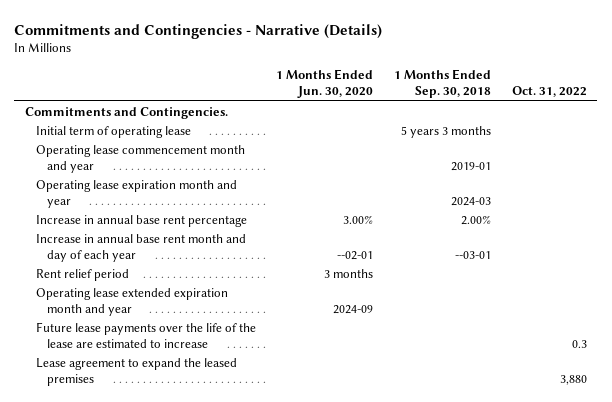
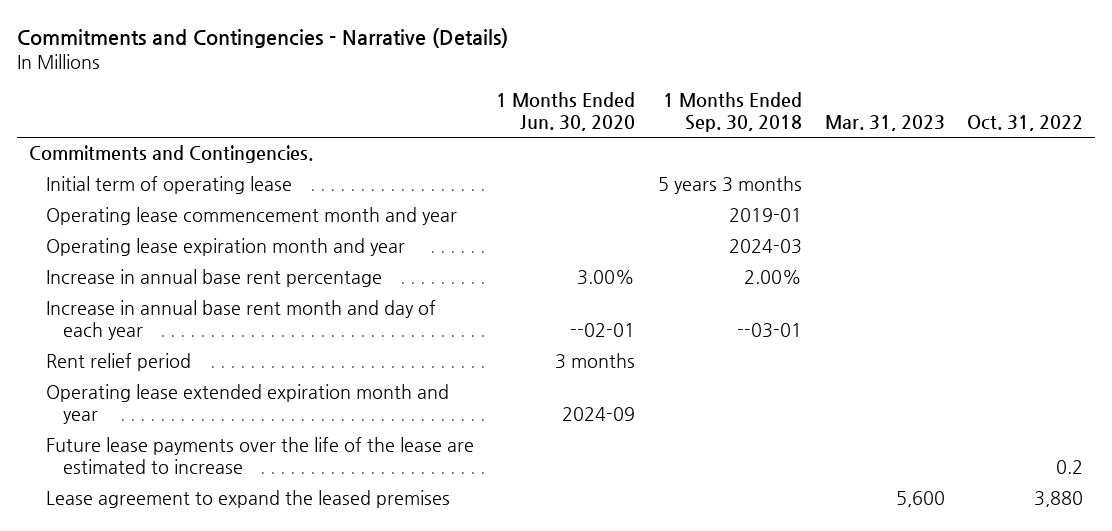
none -> [824,115,945,132] Mar. 31, 2023
[571,339,587,348] 0.3 -> [1056,460,1084,475] 0.2

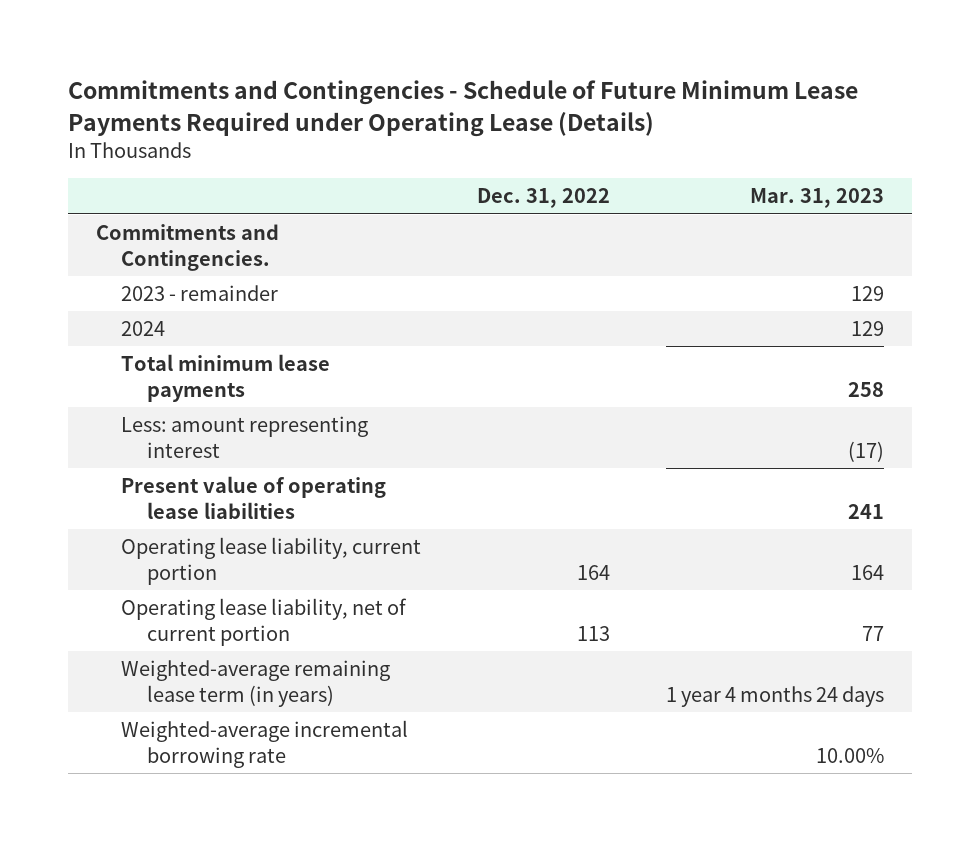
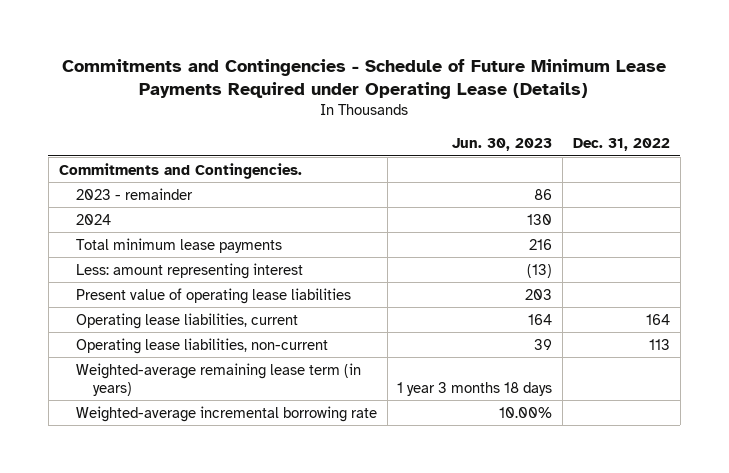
[750,188,885,209] Mar. 31, 2023 -> none
none -> [452,138,553,152] Jun. 30, 2023
[121,537,422,585] Operating lease liability, current portion -> [75,312,298,329] Operating lease liabilities, current
[121,598,408,646] Operating lease liability, net of current portion -> [75,337,328,354] Operating lease liabilities, non-current

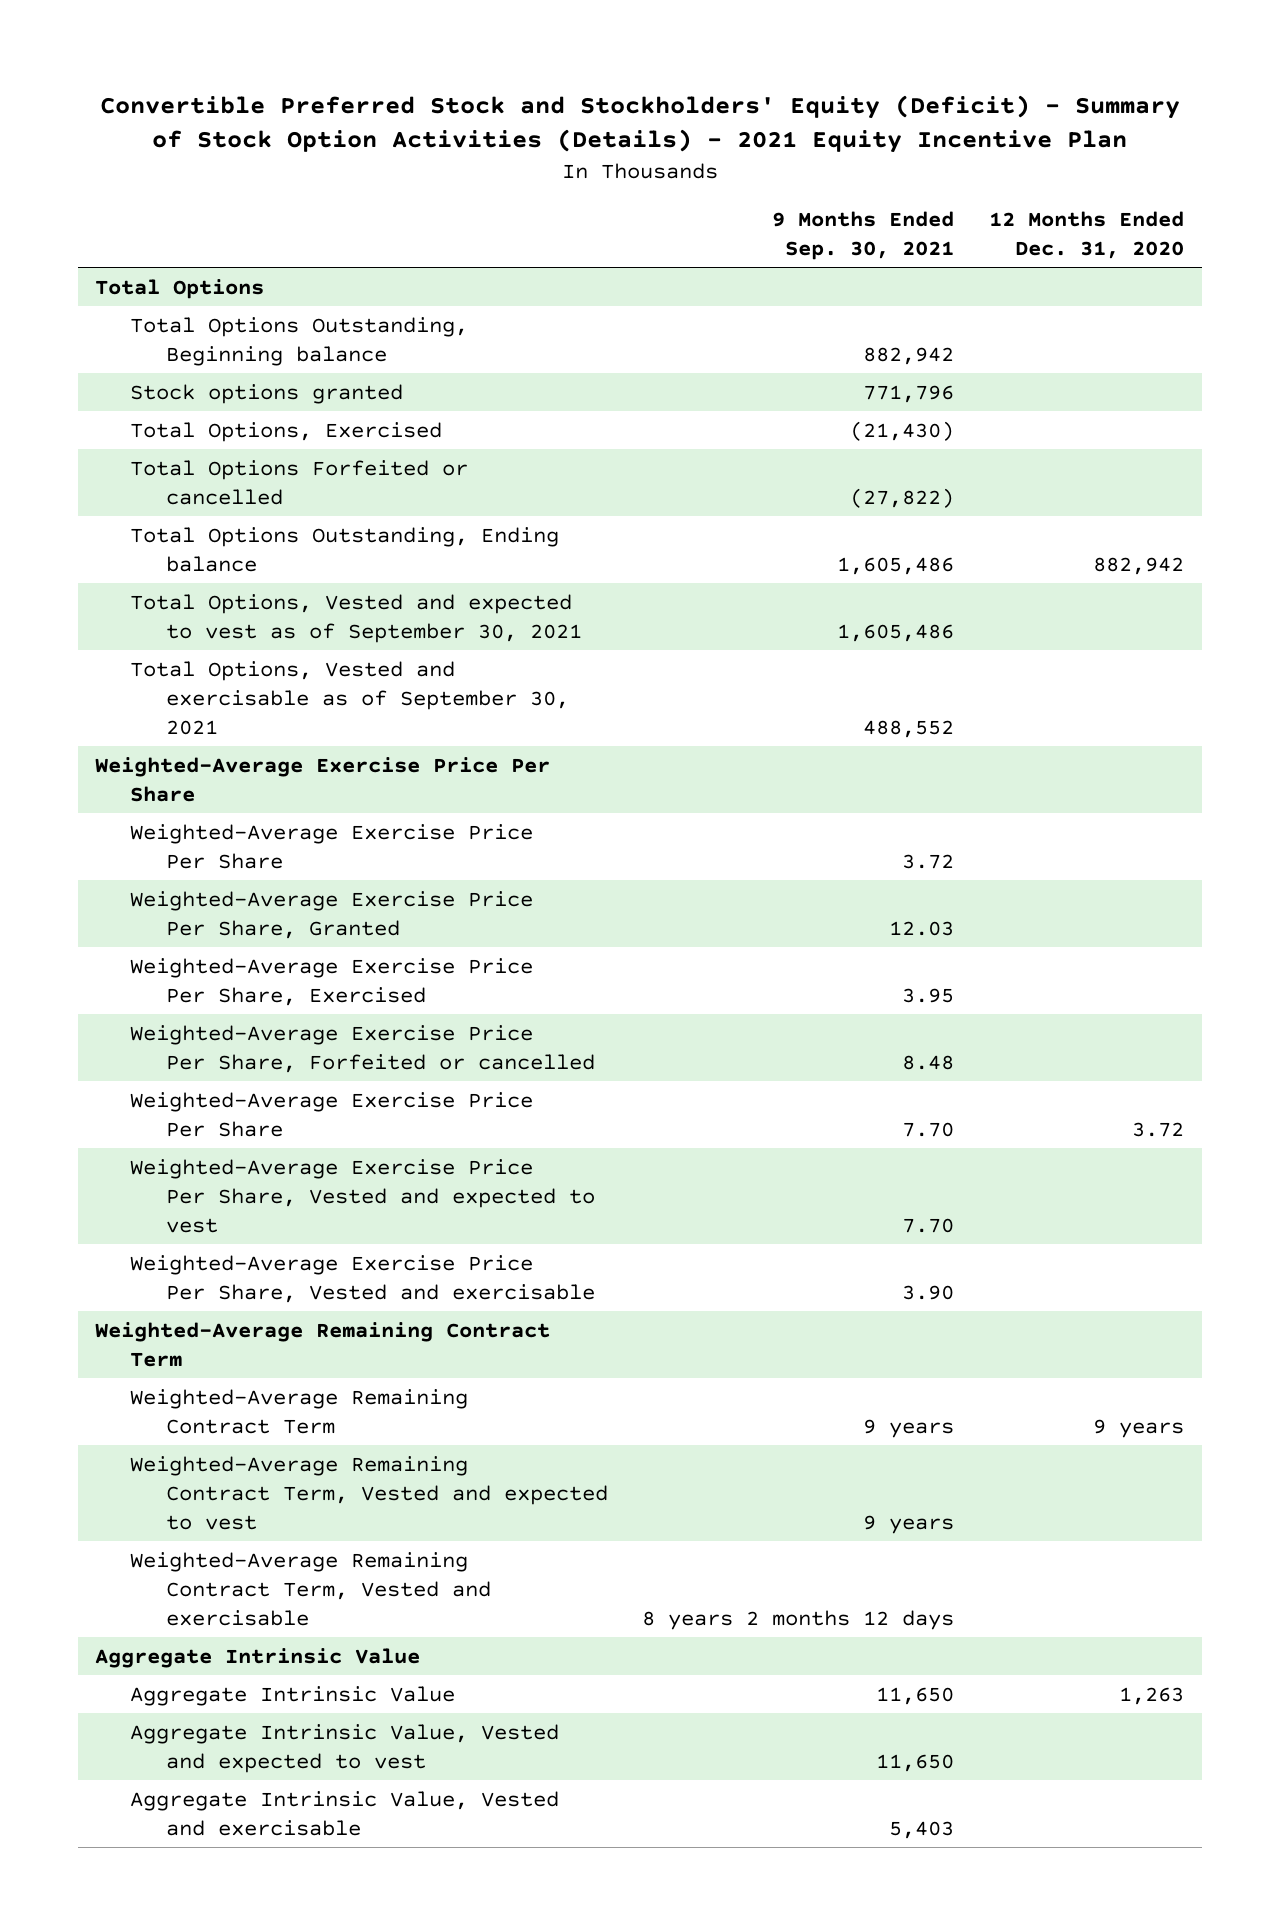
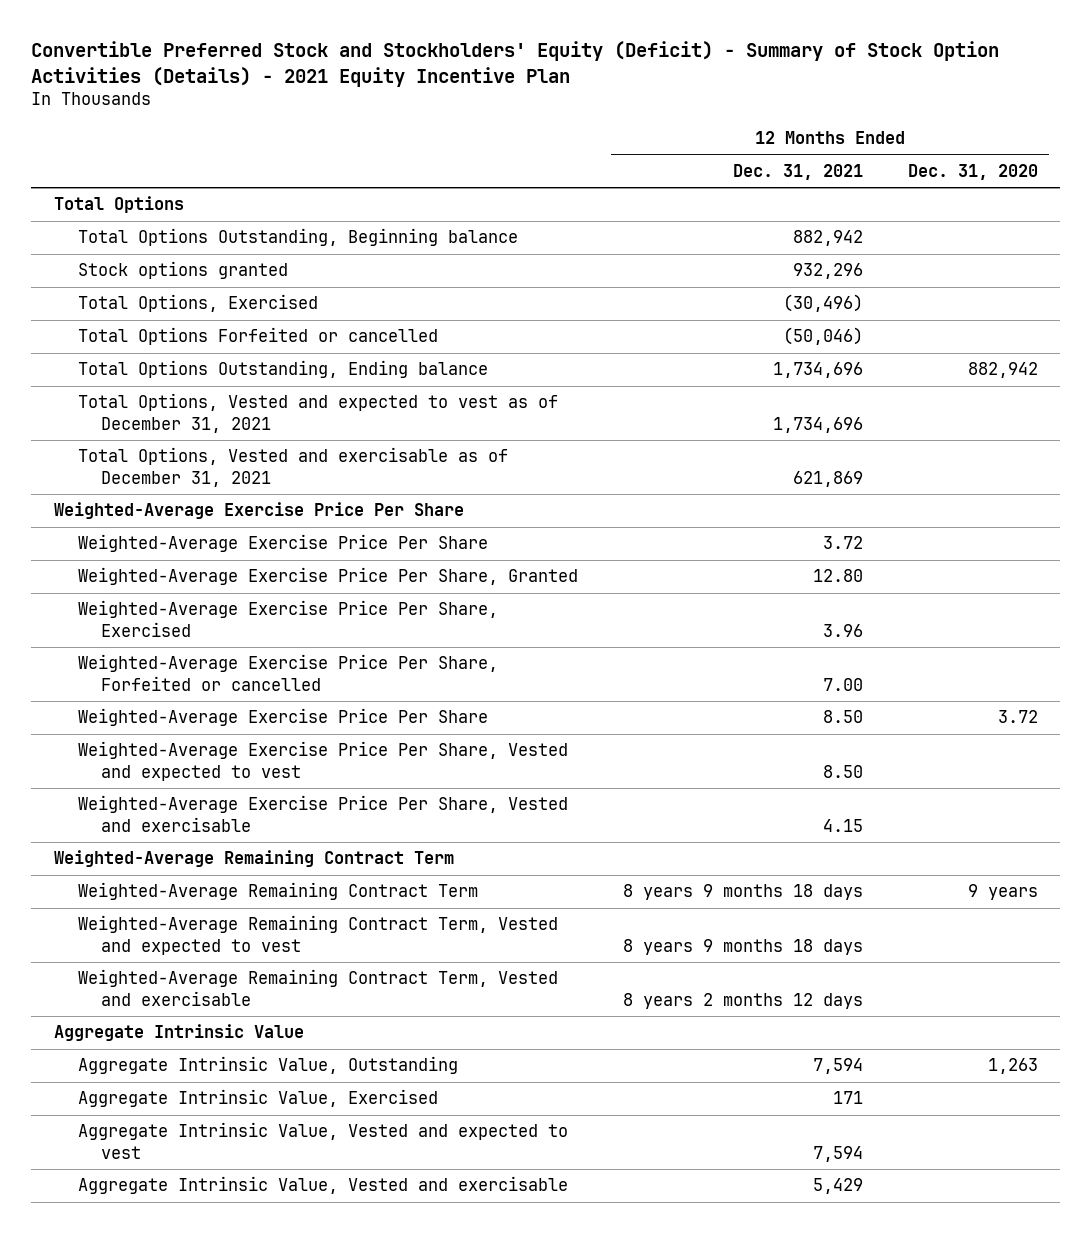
[772,210,955,260] 9 Months Ended Sep. 30, 2021 -> none
none -> [732,163,863,180] Dec. 31, 2021
[130,593,582,643] Total Options, Vested and expected to vest as of September 30, 2021 -> [77,393,558,433] Total Options, Vested and expected to vest as of December 31, 2021
[130,660,569,735] Total Options, Vested and exercisable as of September 30, 2021 -> [77,447,508,487] Total Options, Vested and exercisable as of December 31, 2021
[130,1685,456,1706] Aggregate Intrinsic Value -> [77,1056,458,1075] Aggregate Intrinsic Value, Outstanding
none -> [77,1089,438,1108] Aggregate Intrinsic Value, Exercised

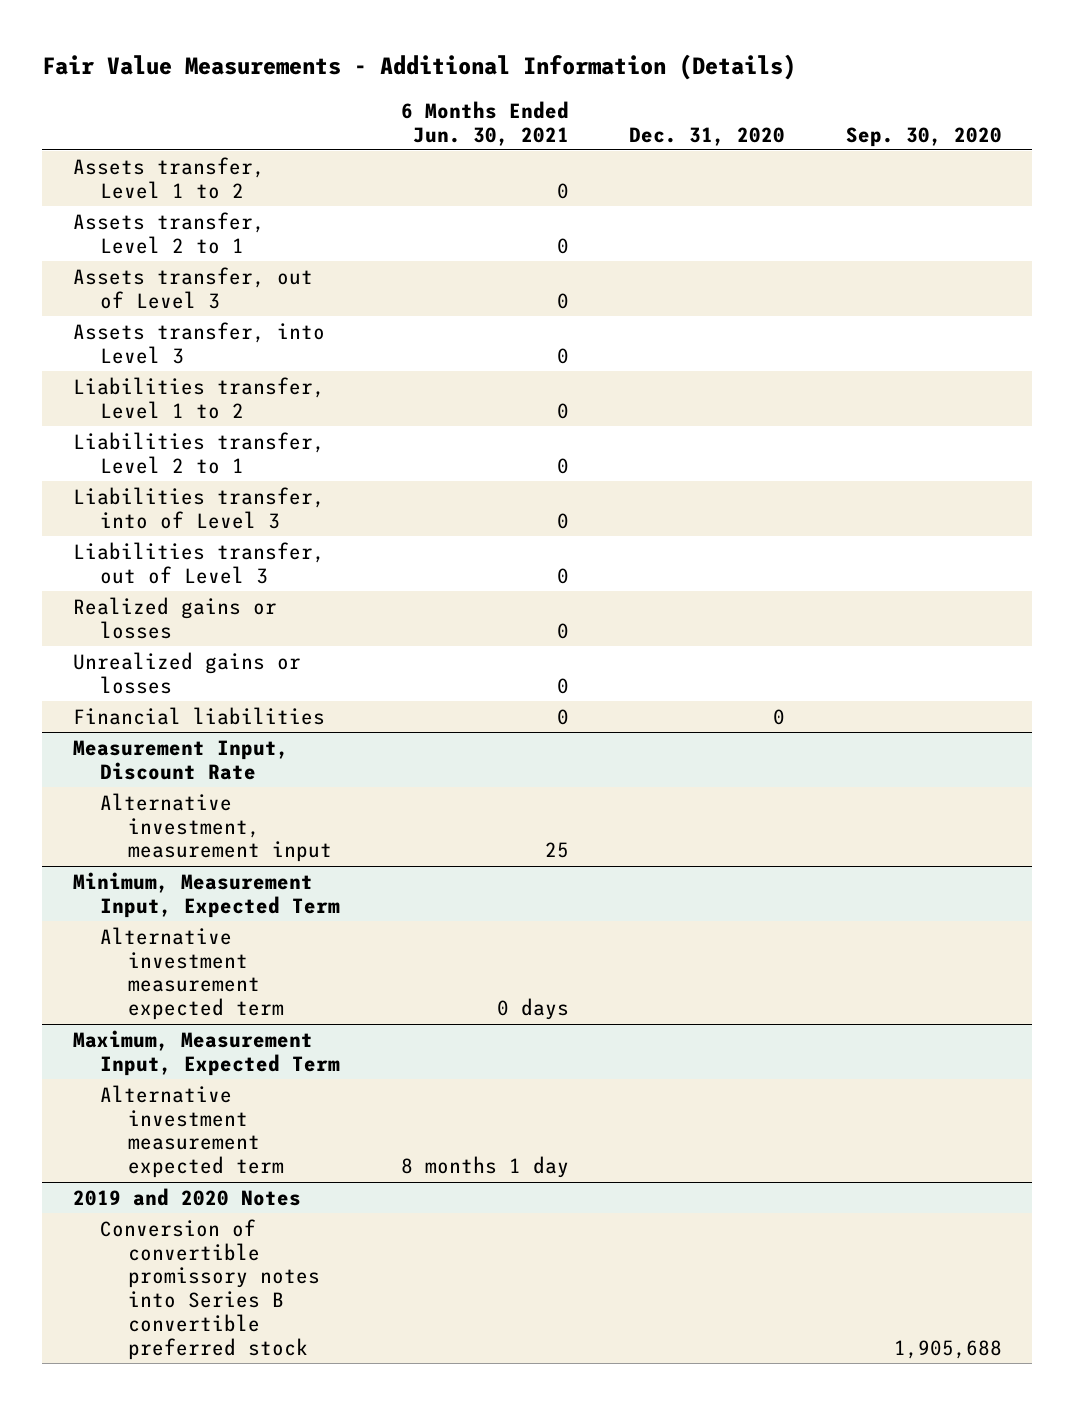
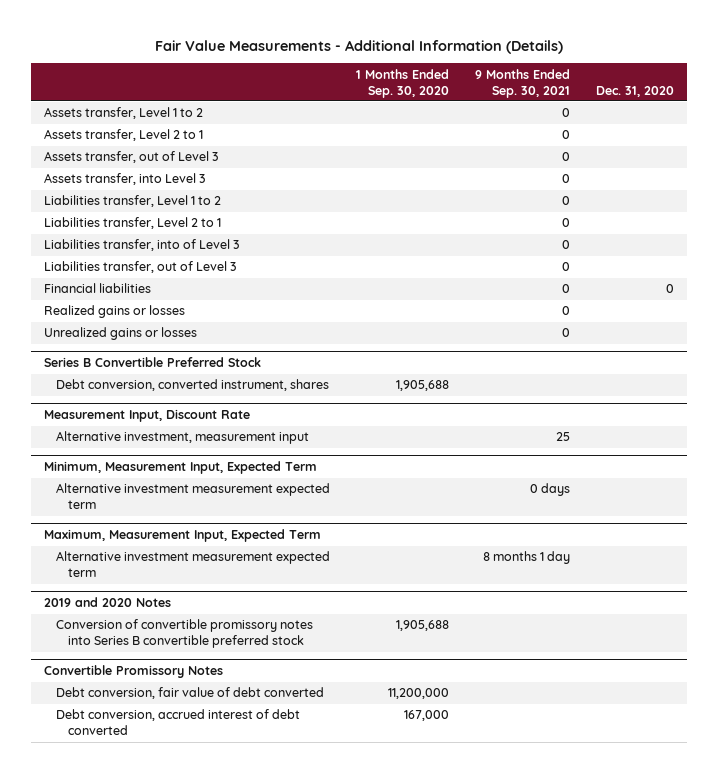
[400,100,569,146] 6 Months Ended Jun. 30, 2021 -> none
[845,126,1002,147] Sep. 30, 2020 -> none
none -> [356,68,450,98] 1 Months Ended Sep. 30, 2020
none -> [475,68,571,98] 9 Months Ended Sep. 30, 2021
[72,706,325,725] Financial liabilities -> [44,283,152,294] Financial liabilities
none -> [44,357,262,368] Series B Convertible Preferred Stock
none -> [56,379,330,392] Debt conversion, converted instrument, shares
none -> [44,665,224,679] Convertible Promissory Notes
none -> [56,687,325,700] Debt conversion, fair value of debt converted
none -> [56,709,301,736] Debt conversion, accrued interest of debt converted

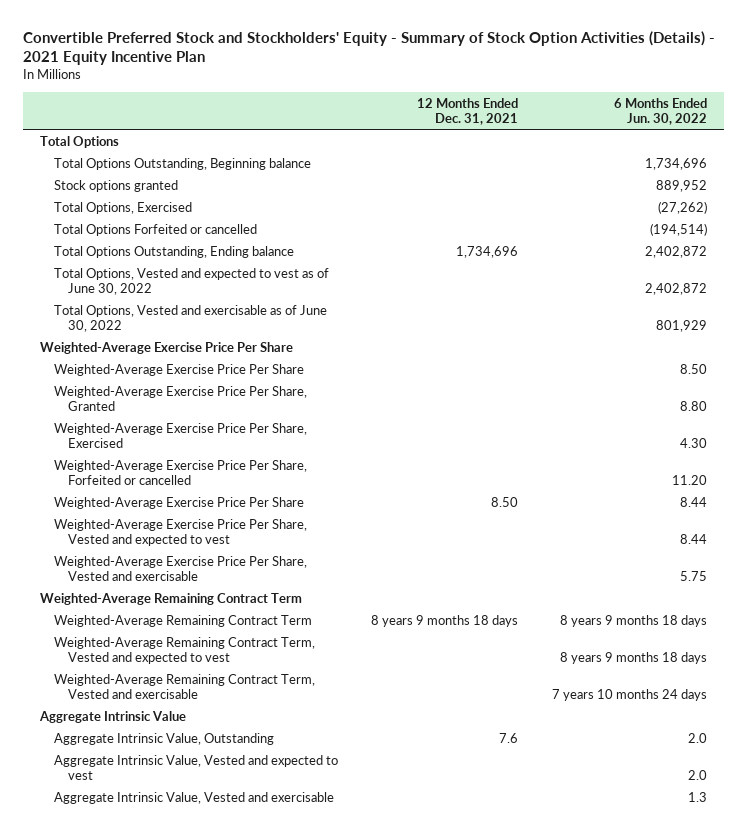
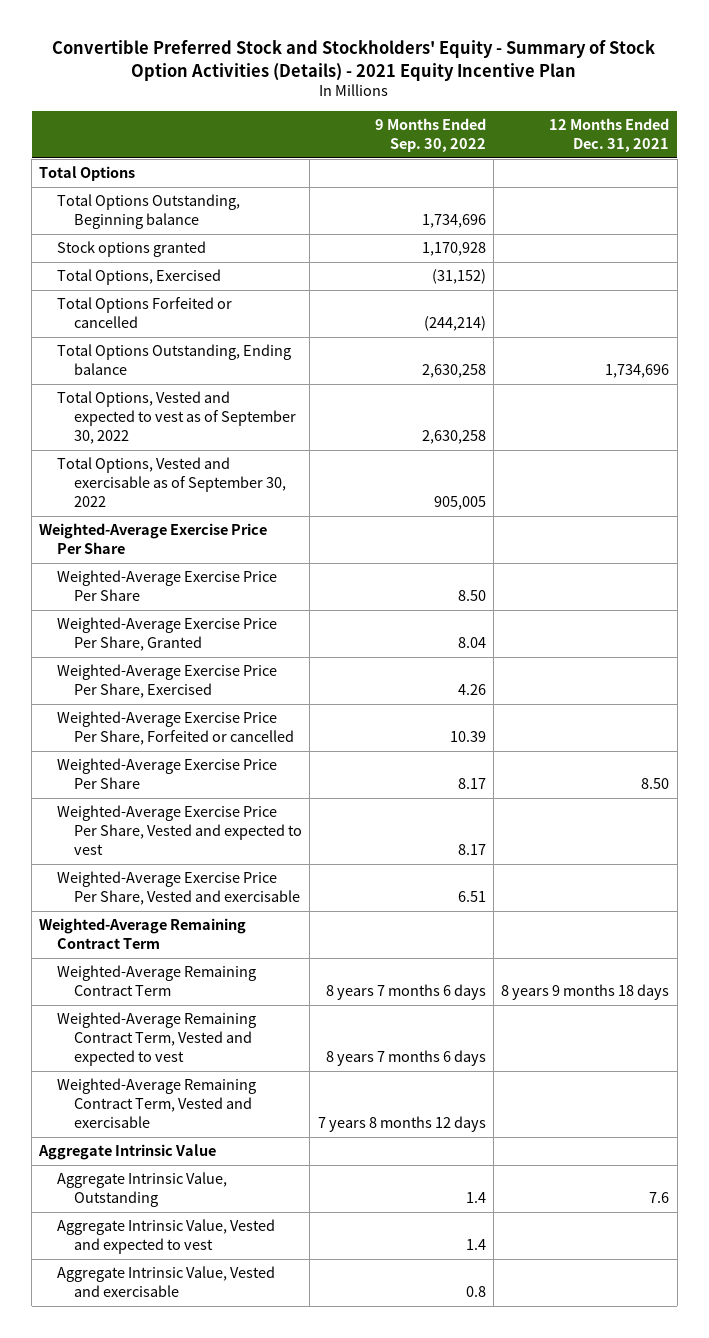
[613,97,707,125] 6 Months Ended Jun. 30, 2022 -> none
none -> [374,118,486,152] 9 Months Ended Sep. 30, 2022
[53,267,329,295] Total Options, Vested and expected to vest as of June 30, 2022 -> [56,391,296,444] Total Options, Vested and expected to vest as of September 30, 2022
[53,304,327,332] Total Options, Vested and exercisable as of June 30, 2022 -> [56,457,286,507] Total Options, Vested and exercisable as of September 30, 2022

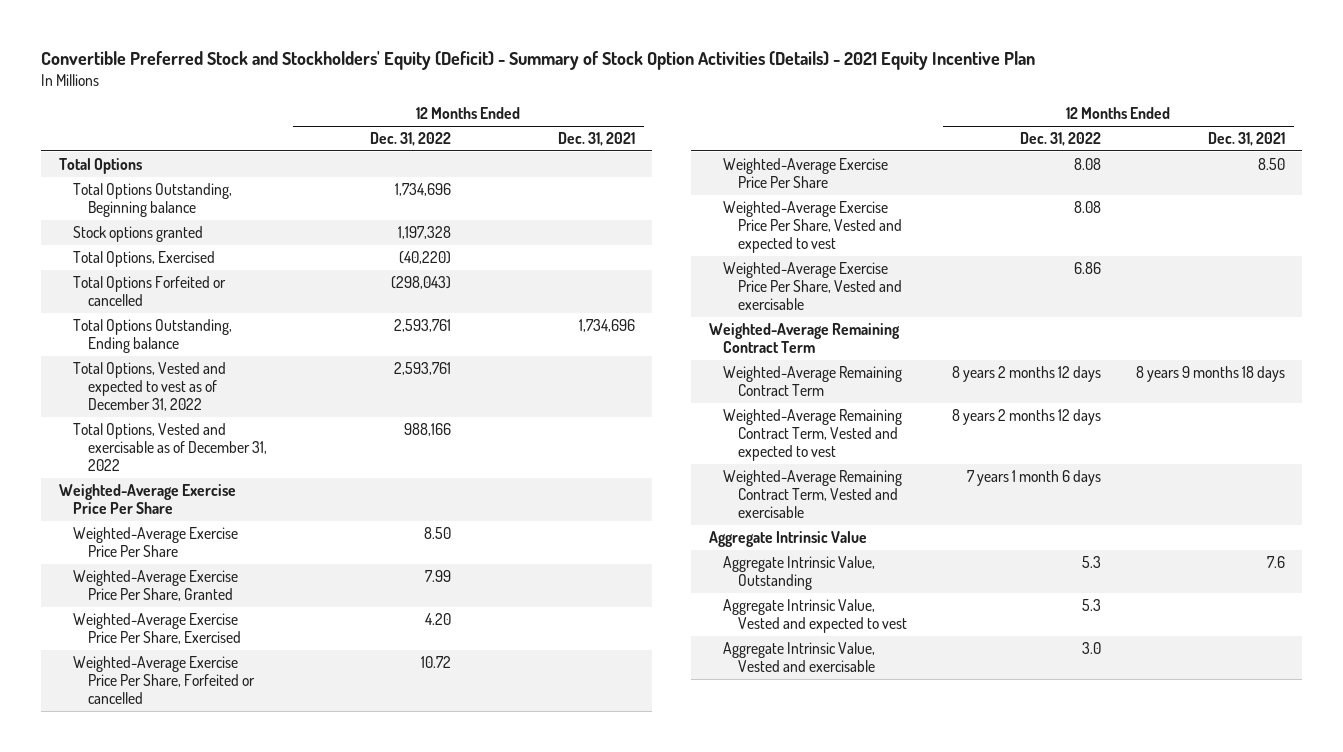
[52,40,656,81] Convertible Preferred Stock and Stockholders' Equity - Summary of Stock Option Activities (Details) - 2021 Equity Incentive Plan -> [40,50,1035,70] Convertible Preferred Stock and Stockholders' Equity (Deficit) - Summary of Stock Option Activities (Details) - 2021 Equity Incentive Plan
[374,118,486,152] 9 Months Ended Sep. 30, 2022 -> none
none -> [369,132,451,147] Dec. 31, 2022
[56,391,296,444] Total Options, Vested and expected to vest as of September 30, 2022 -> [73,361,227,412] Total Options, Vested and expected to vest as of December 31, 2022
[56,457,286,507] Total Options, Vested and exercisable as of September 30, 2022 -> [73,422,267,472] Total Options, Vested and exercisable as of December 31, 2022

